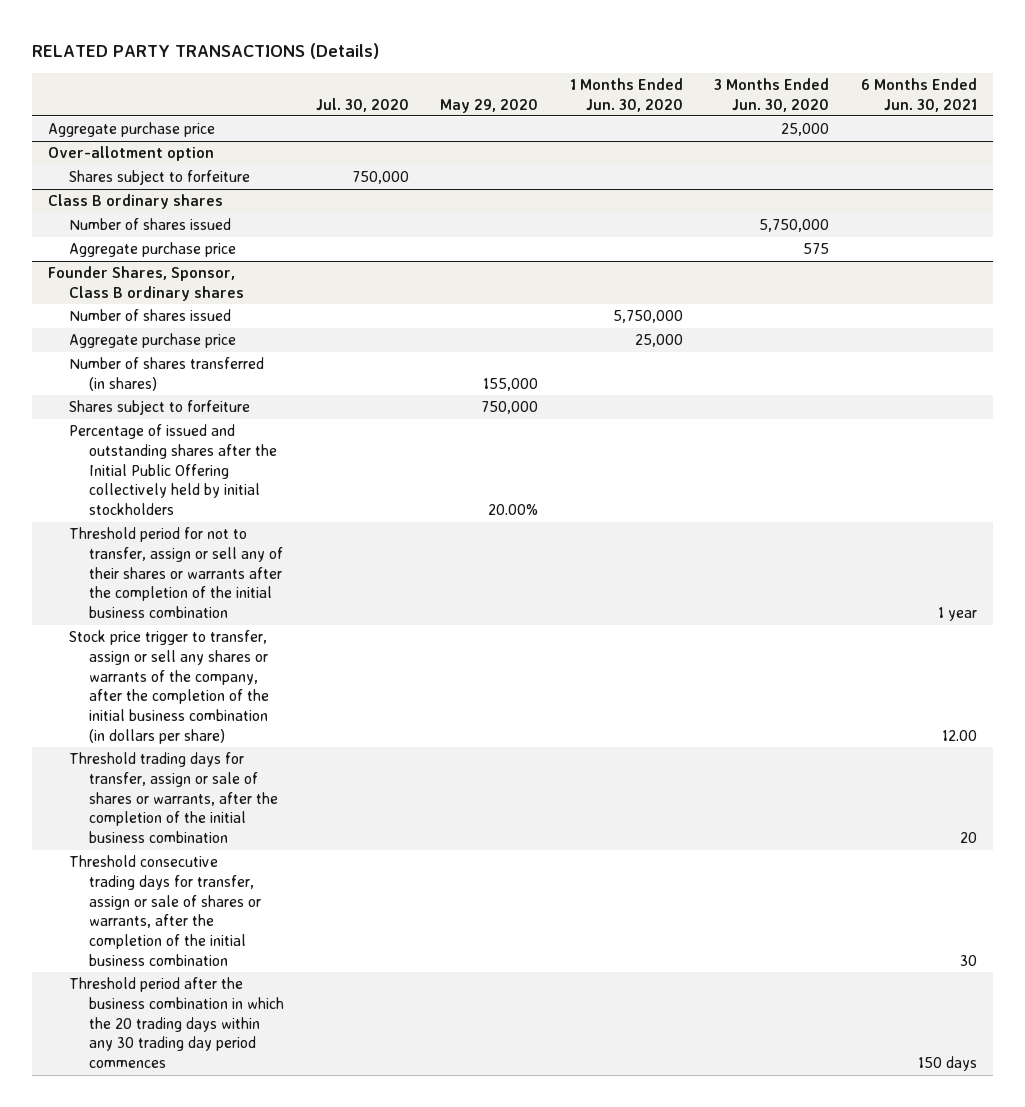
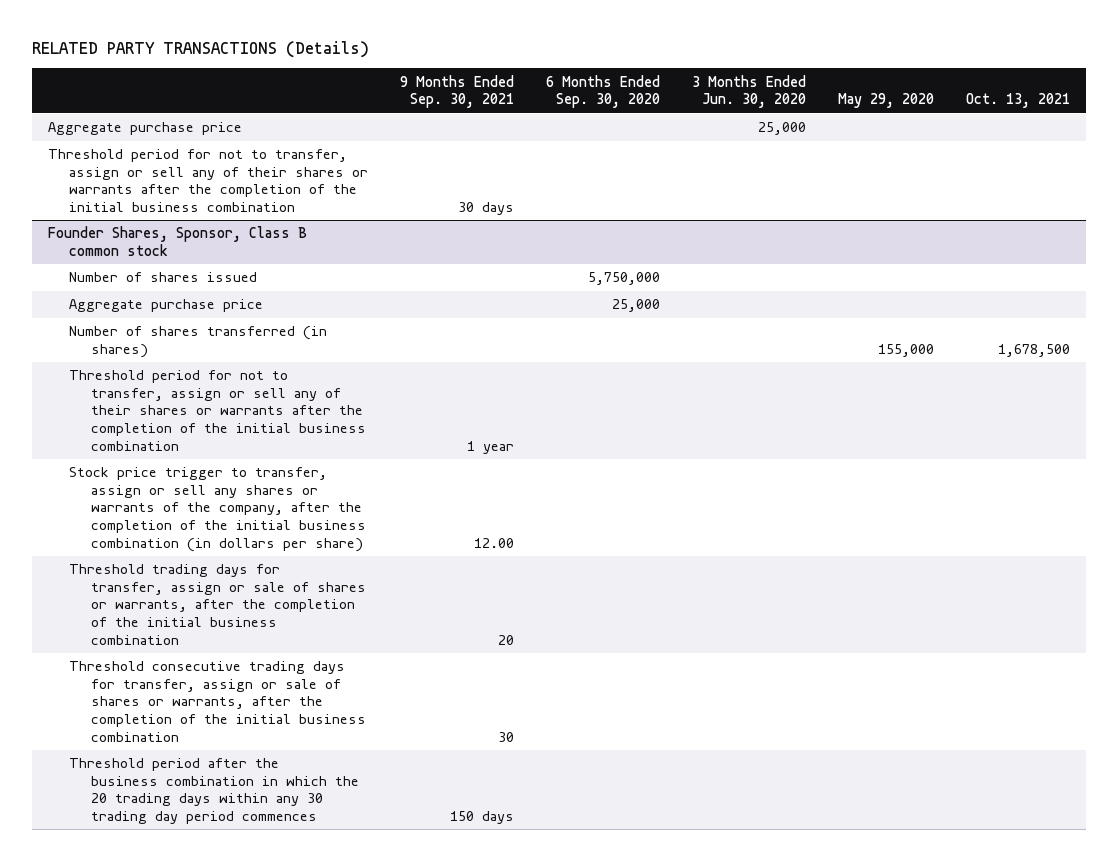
[315,97,409,112] Jul. 30, 2020 -> none
[569,77,683,112] 1 Months Ended Jun. 30, 2020 -> none
[860,77,977,112] 6 Months Ended Jun. 30, 2021 -> none
none -> [400,74,515,109] 9 Months Ended Sep. 30, 2021
none -> [546,74,661,109] 6 Months Ended Sep. 30, 2020
none -> [966,93,1071,109] Oct. 13, 2021
[48,146,215,162] Over-allotment option -> none
[68,170,250,186] Shares subject to forfeiture -> none
[48,194,224,210] Class B ordinary shares -> none
[68,218,231,231] Number of shares issued -> none
[68,242,236,258] Aggregate purchase price -> none
none -> [47,149,369,213] Threshold period for not to transfer, assign or sell any of their shares or warrants after the completion of the initial business combination
[48,266,244,301] Founder Shares, Sponsor, Class B ordinary shares -> [47,226,307,256] Founder Shares, Sponsor, Class B common stock
[68,400,250,416] Shares subject to forfeiture -> none
[68,424,278,516] Percentage of issued and outstanding shares after the Initial Public Offering collectively held by initial stockholders -> none

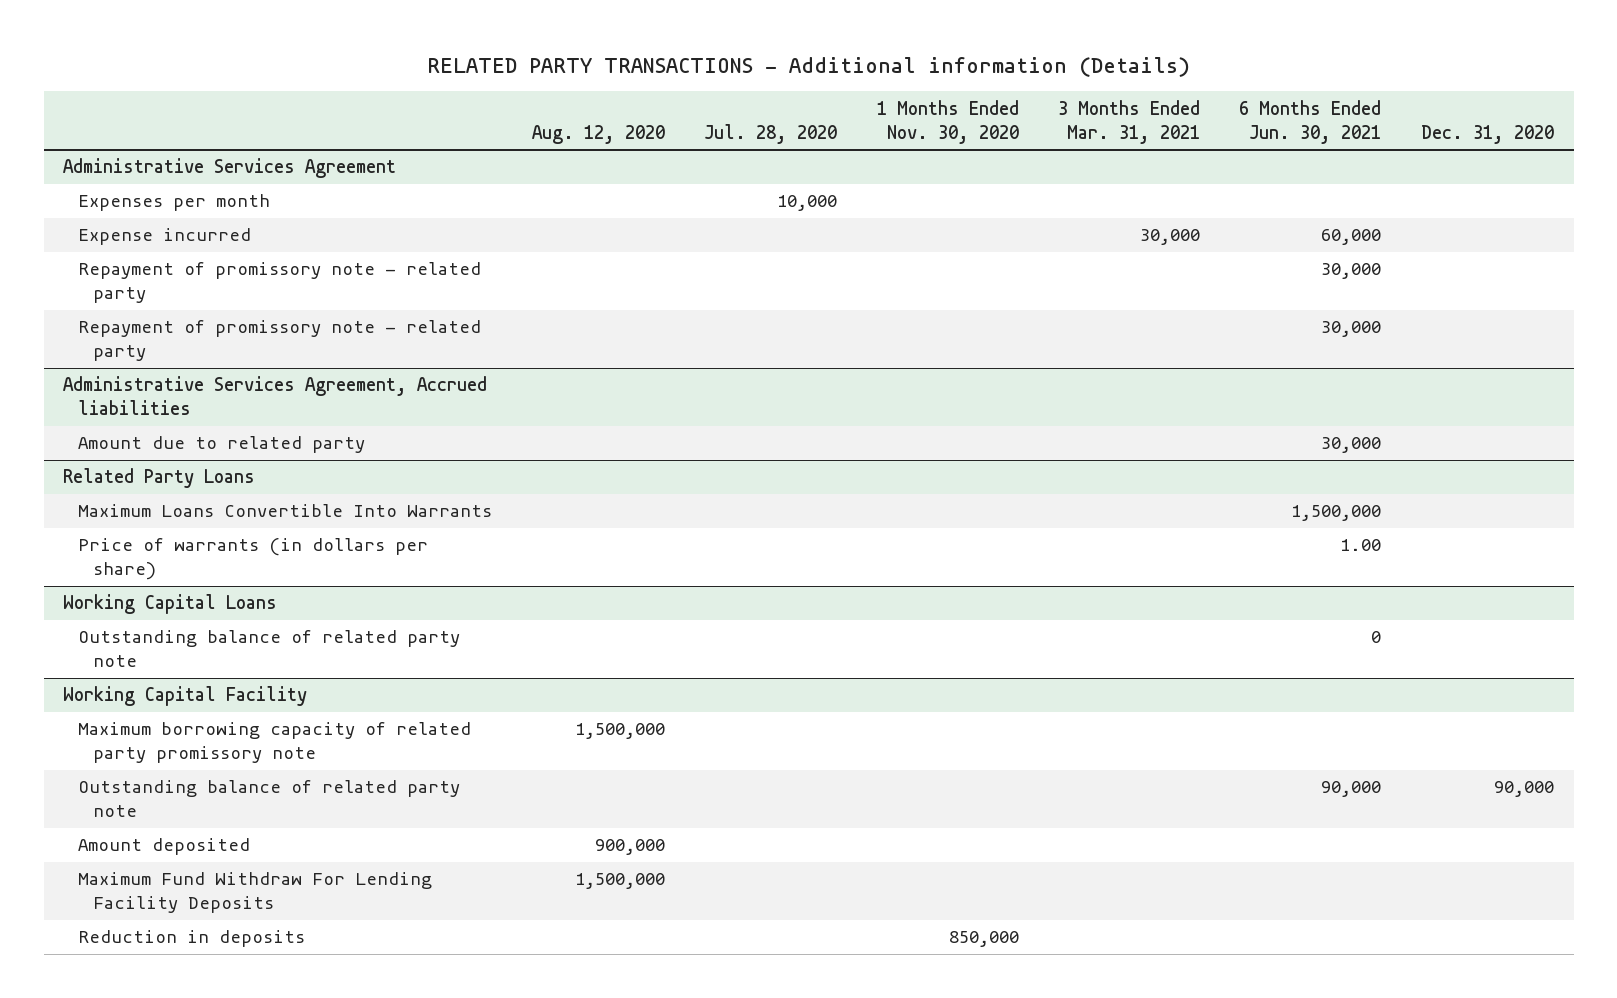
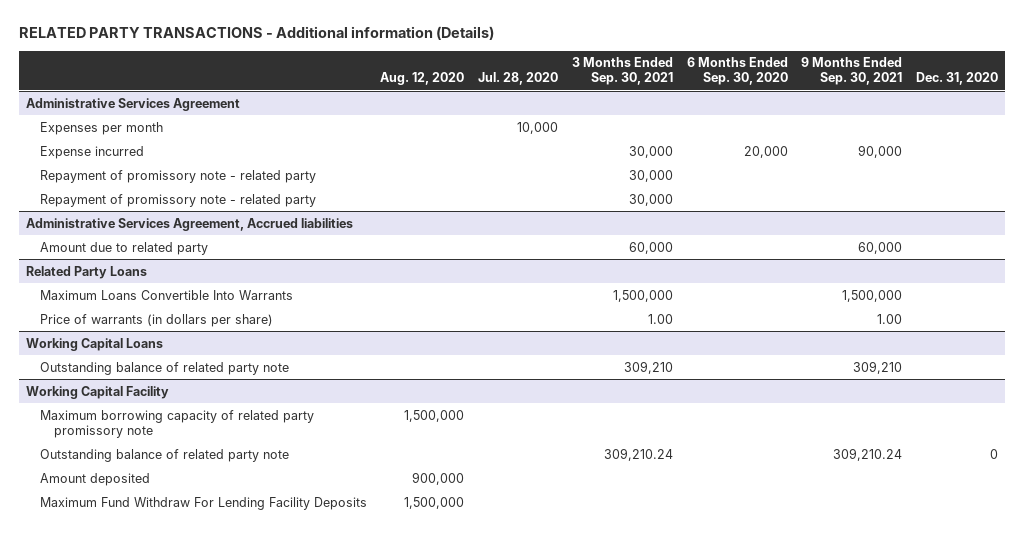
[876,99,1019,144] 1 Months Ended Nov. 30, 2020 -> none
[1058,99,1201,144] 3 Months Ended Mar. 31, 2021 -> none
[1239,99,1382,144] 6 Months Ended Jun. 30, 2021 -> none
none -> [571,57,673,86] 3 Months Ended Sep. 30, 2021
none -> [686,57,788,86] 6 Months Ended Sep. 30, 2020
none -> [801,57,903,86] 9 Months Ended Sep. 30, 2021
[1493,781,1554,798] 90,000 -> [990,448,999,459] 0
[78,930,306,948] Reduction in deposits -> none

